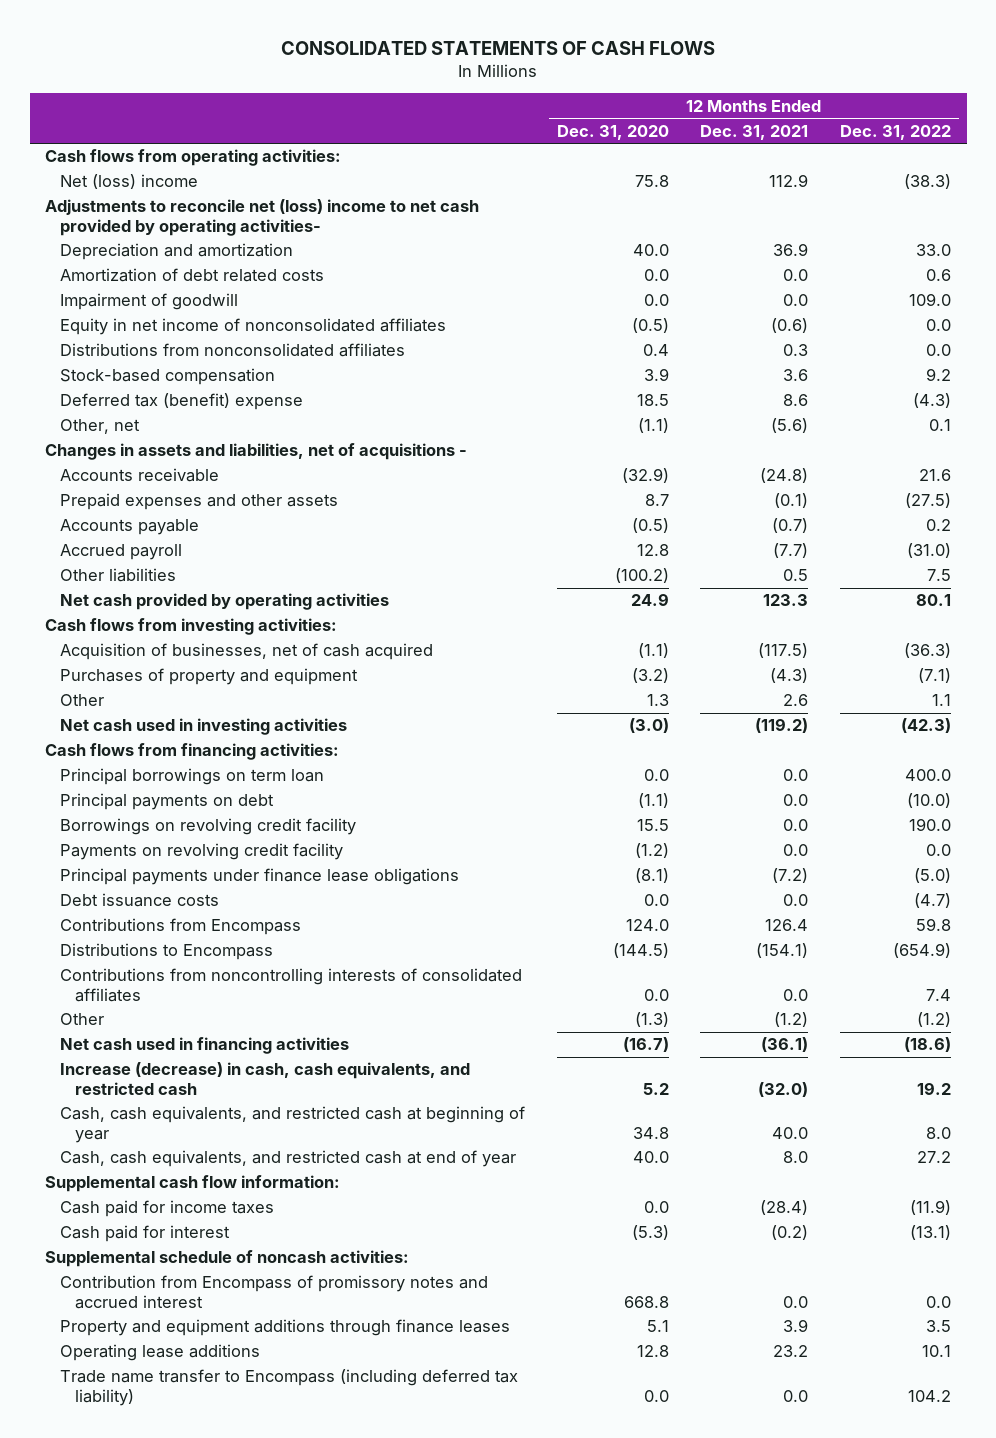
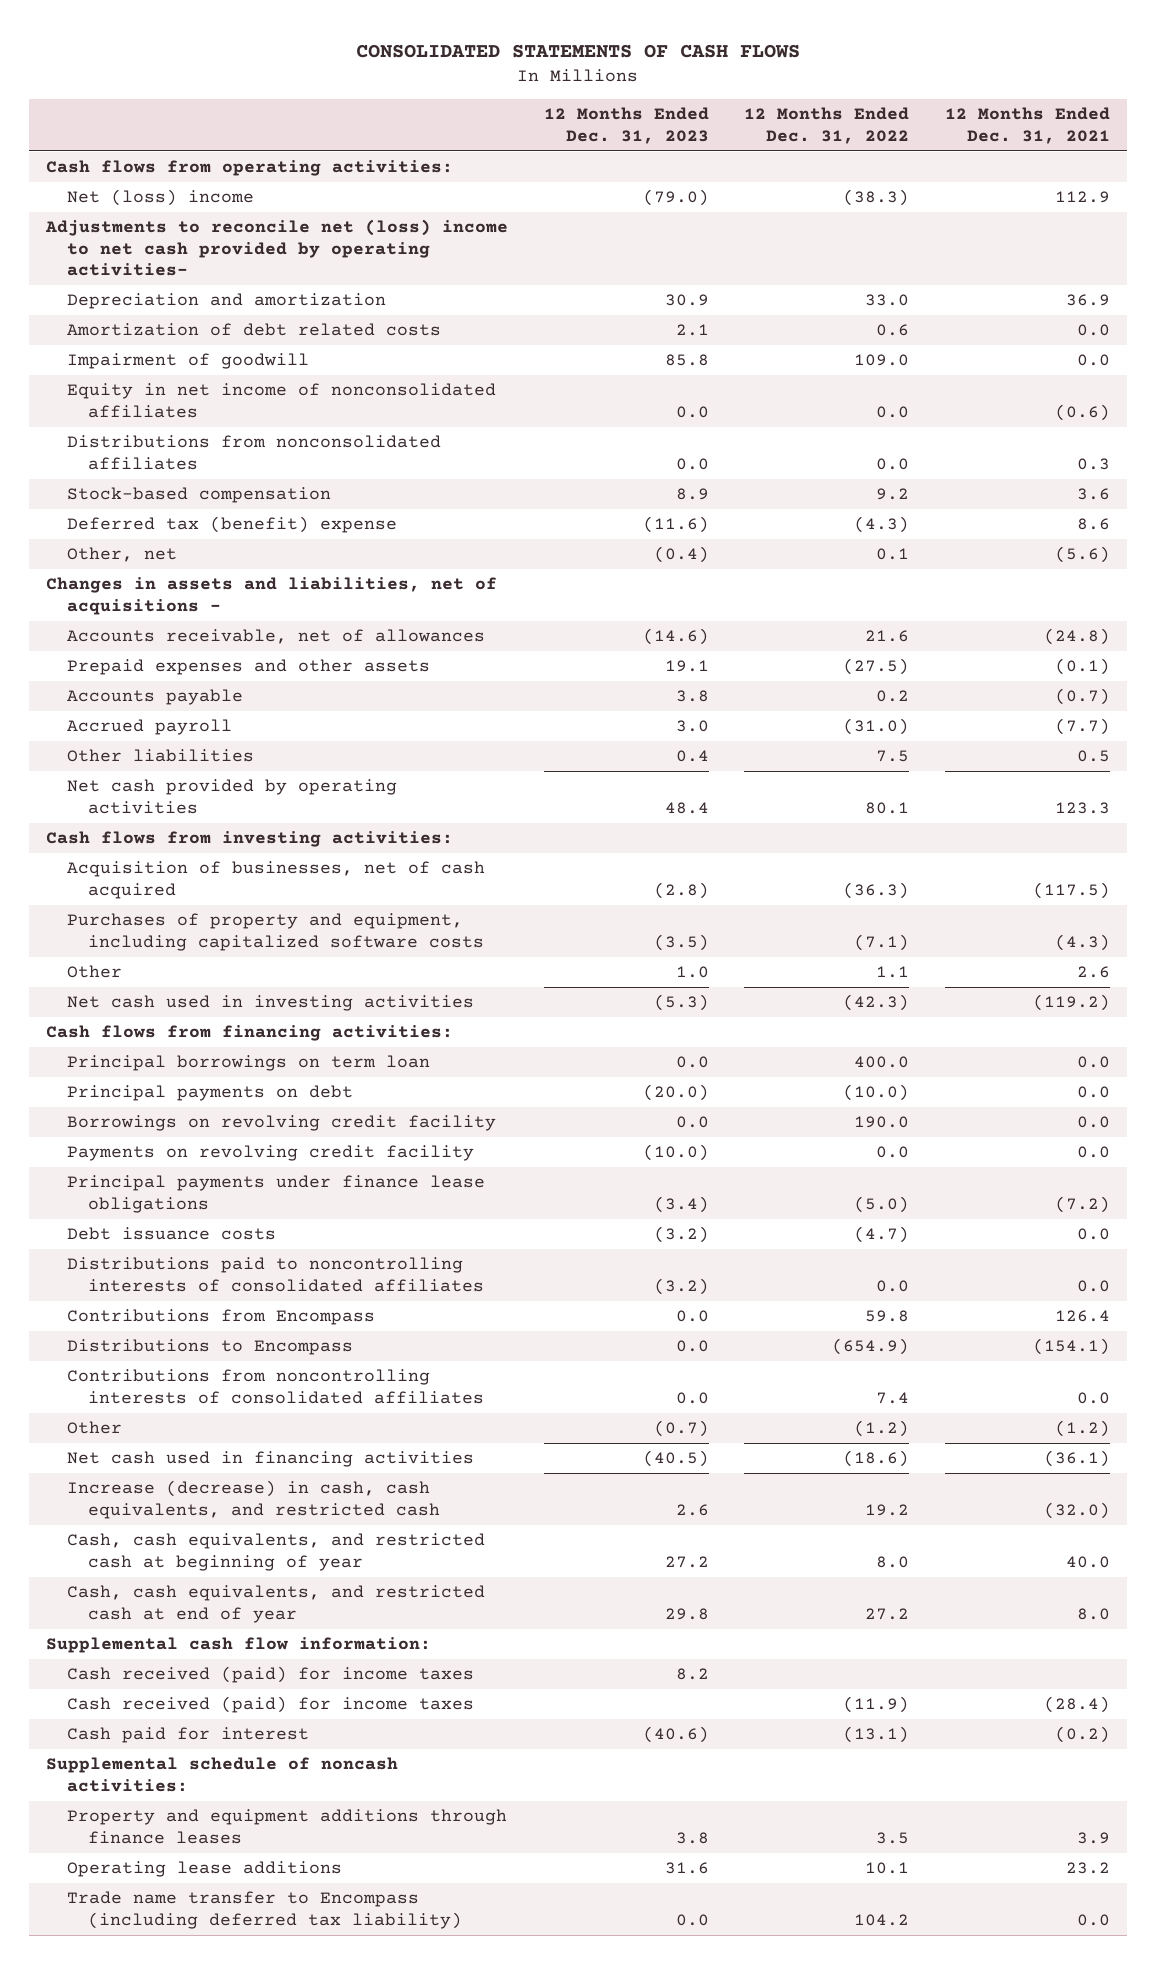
[556,124,669,140] Dec. 31, 2020 -> none
none -> [543,107,709,144] 12 Months Ended Dec. 31, 2023
[60,468,220,483] Accounts receivable -> [67,629,486,645] Accounts receivable, net of allowances
[60,668,359,686] Purchases of property and equipment -> [67,913,484,951] Purchases of property and equipment, including capitalized software costs
none -> [67,1257,484,1292] Distributions paid to noncontrolling interests of consolidated affiliates
none -> [67,1666,475,1684] Cash received (paid) for income taxes
[60,1200,275,1218] Cash paid for income taxes -> [67,1696,475,1714] Cash received (paid) for income taxes
[60,1275,489,1309] Contribution from Encompass of promissory notes and accrued interest -> none

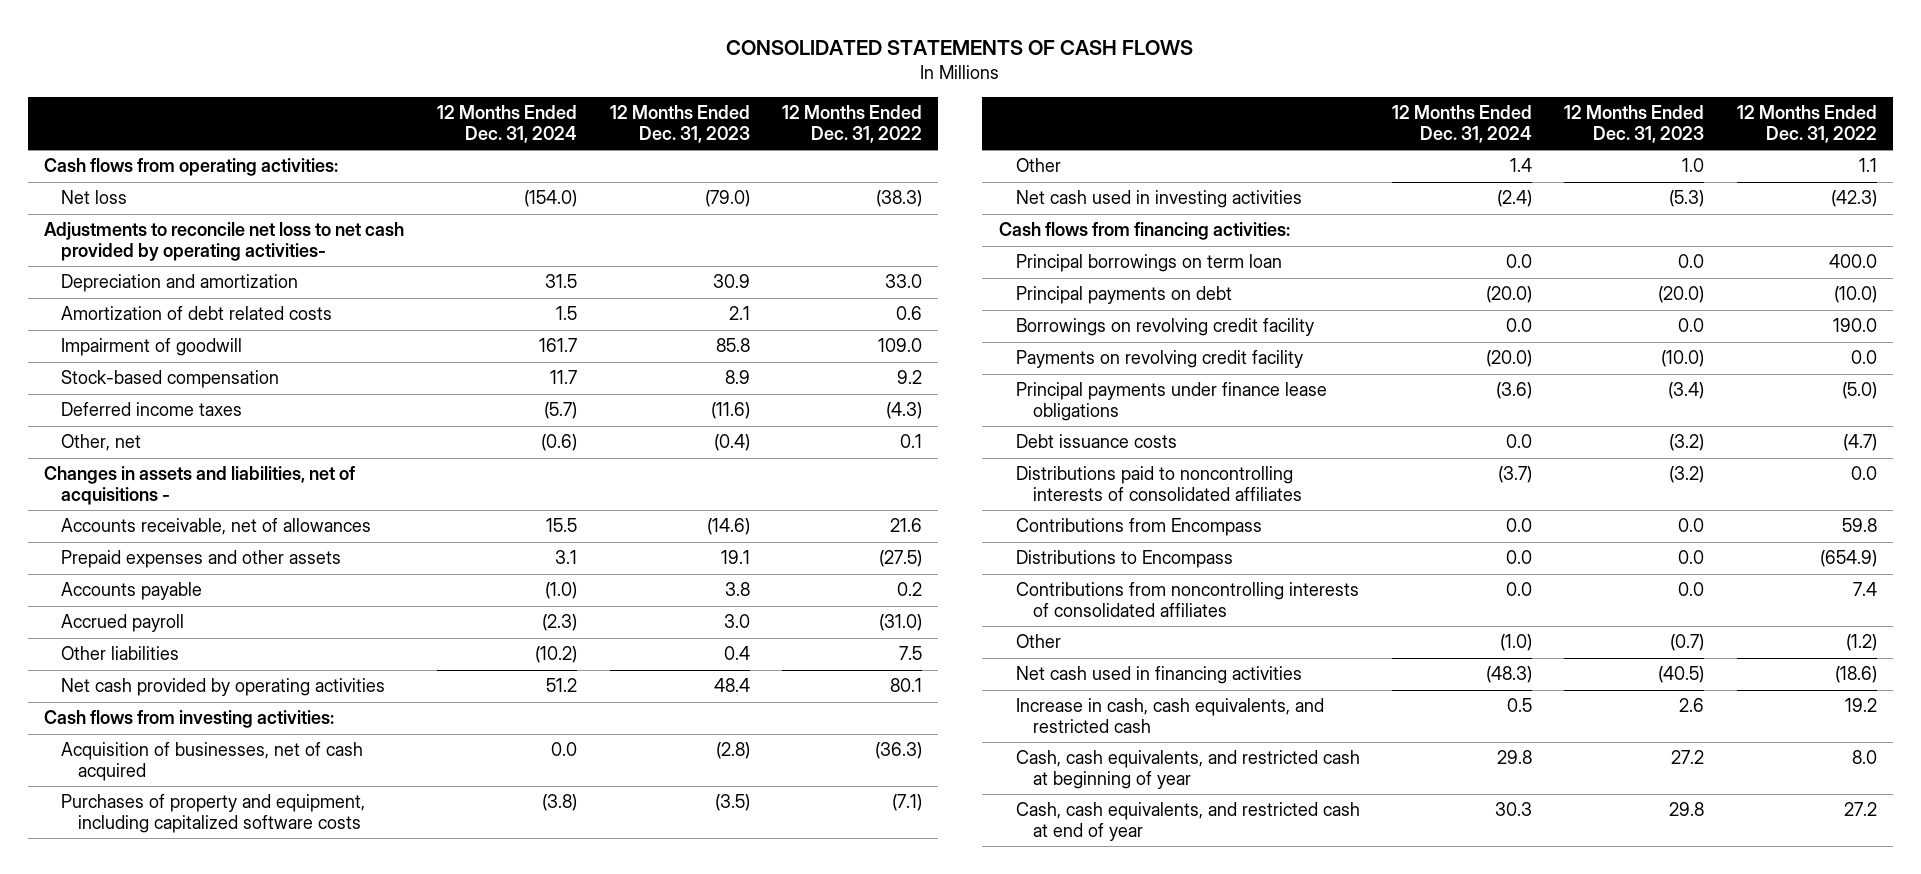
[944,107,1110,144] 12 Months Ended Dec. 31, 2021 -> none
none -> [437,105,578,143] 12 Months Ended Dec. 31, 2024
[67,189,255,207] Net (loss) income -> [61,190,128,205] Net loss
[45,219,509,277] Adjustments to reconcile net (loss) income to net cash provided by operating activities- -> [43,222,404,261] Adjustments to reconcile net loss to net cash provided by operating activities-
[67,383,497,418] Equity in net income of nonconsolidated affiliates -> none
[67,435,442,470] Distributions from nonconsolidated affiliates -> none
[67,516,398,534] Deferred tax (benefit) expense -> [61,402,243,417] Deferred income taxes
[67,1480,440,1519] Increase (decrease) in cash, cash equivalents, and restricted cash -> [1015,698,1324,733] Increase in cash, cash equivalents, and restricted cash
[46,1637,432,1654] Supplemental cash flow information: -> none
[67,1666,475,1684] Cash received (paid) for income taxes -> none
[67,1696,475,1714] Cash received (paid) for income taxes -> none
[67,1727,310,1744] Cash paid for interest -> none
[46,1757,399,1792] Supplemental schedule of noncash activities: -> none
[67,1809,508,1844] Property and equipment additions through finance leases -> none
[67,1861,343,1878] Operating lease additions -> none
[67,1891,462,1929] Trade name transfer to Encompass (including deferred tax liability) -> none

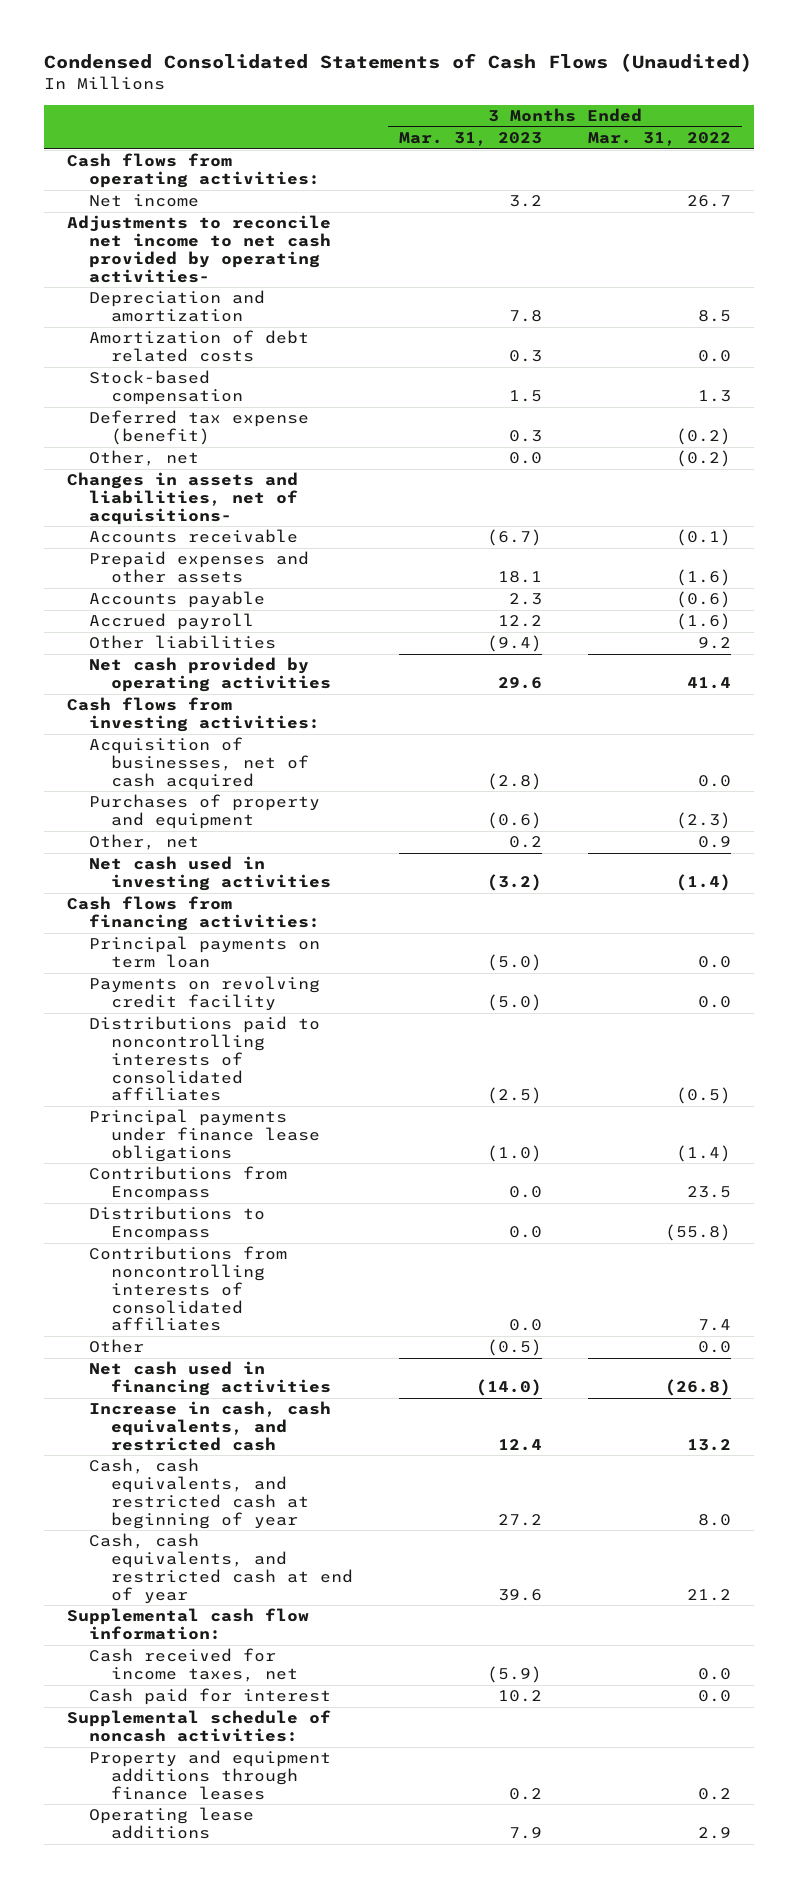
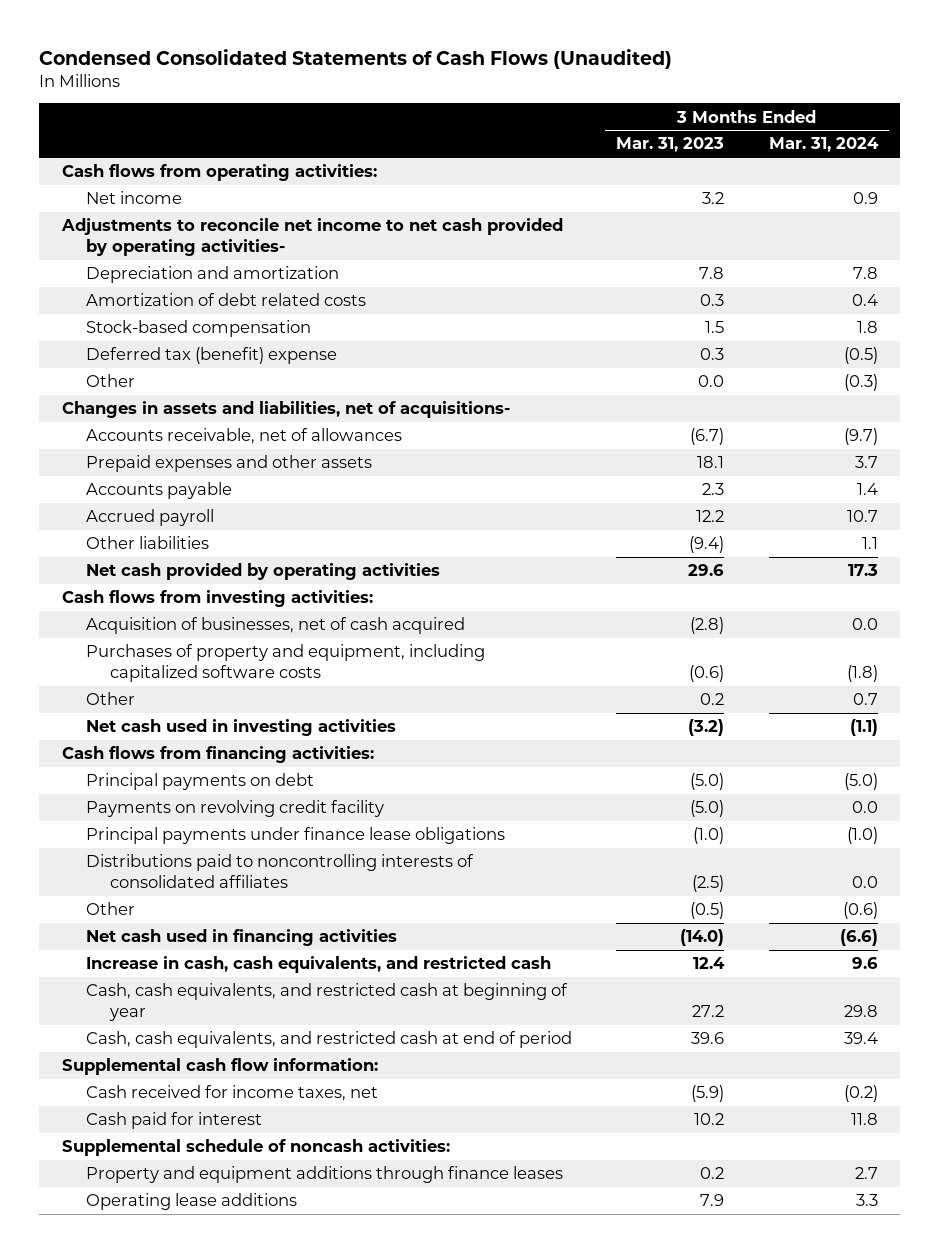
[588,132,732,147] Mar. 31, 2022 -> none
none -> [768,137,879,153] Mar. 31, 2024
[89,410,310,446] Deferred tax expense (benefit) -> [85,347,337,365] Deferred tax (benefit) expense
[89,450,200,467] Other, net -> [85,374,135,388] Other
[89,529,299,544] Accounts receivable -> [85,428,402,445] Accounts receivable, net of allowances
[89,794,321,830] Purchases of property and equipment -> [85,644,485,683] Purchases of property and equipment, including capitalized software costs
[89,834,200,851] Other, net -> [85,692,135,706] Other
[89,936,321,969] Principal payments on term loan -> [85,773,314,791] Principal payments on debt
[89,1166,288,1202] Contributions from Encompass -> none
[89,1206,266,1242] Distributions to Encompass -> none
[89,1246,288,1332] Contributions from noncontrolling interests of consolidated affiliates -> none
[89,1016,321,1102] Distributions paid to noncontrolling interests of consolidated affiliates -> [85,854,474,889] Distributions paid to noncontrolling interests of consolidated affiliates
[89,1533,354,1604] Cash, cash equivalents, and restricted cash at end of year -> [85,1031,572,1049] Cash, cash equivalents, and restricted cash at end of period

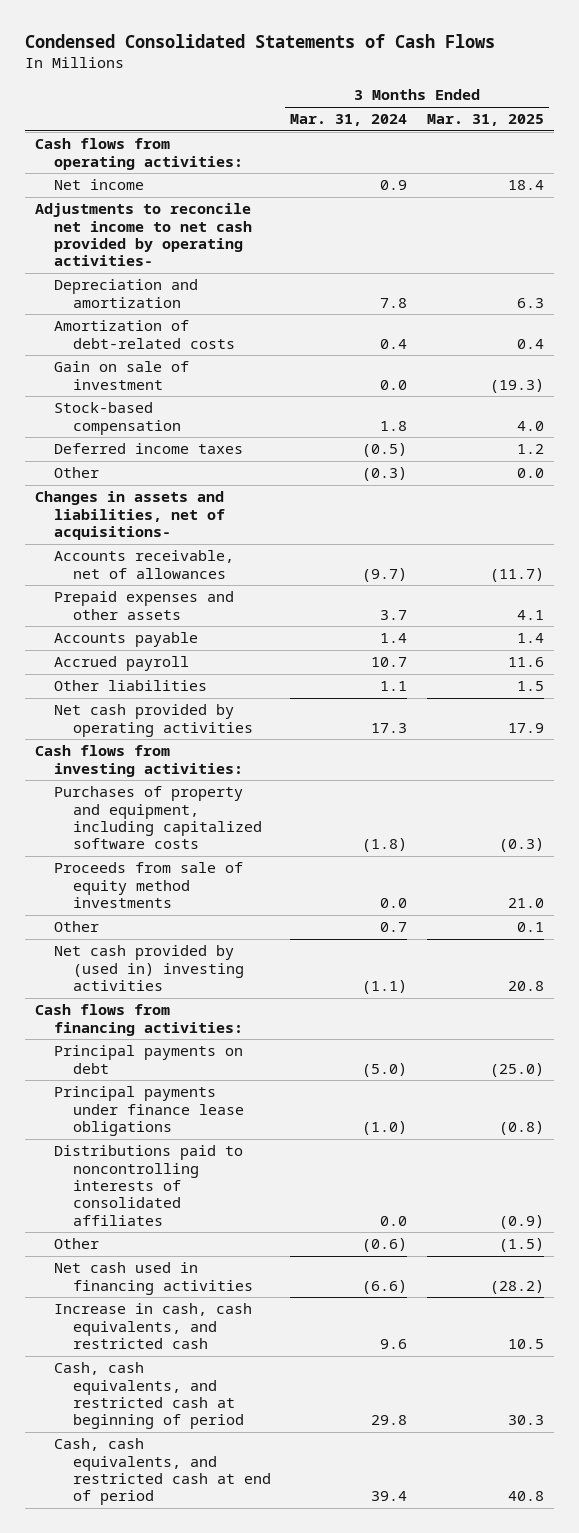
[39,48,673,69] Condensed Consolidated Statements of Cash Flows (Unaudited) -> [25,34,496,49] Condensed Consolidated Statements of Cash Flows
[616,137,725,153] Mar. 31, 2023 -> none
none -> [426,114,544,127] Mar. 31, 2025
[85,293,366,307] Amortization of debt related costs -> [53,320,235,349] Amortization of debt-related costs
none -> [53,361,189,390] Gain on sale of investment
[85,347,337,365] Deferred tax (benefit) expense -> [53,443,243,455] Deferred income taxes
[85,617,465,635] Acquisition of businesses, net of cash acquired -> none
none -> [53,862,243,909] Proceeds from sale of equity method investments
[85,719,396,737] Net cash used in investing activities -> [53,945,244,992] Net cash provided by (used in) investing activities
[85,800,384,818] Payments on revolving credit facility -> none
[85,983,568,1022] Cash, cash equivalents, and restricted cash at beginning of year -> [53,1362,244,1430] Cash, cash equivalents, and restricted cash at beginning of period
[61,1058,378,1076] Supplemental cash flow information: -> none
[85,1085,378,1102] Cash received for income taxes, net -> none
[85,1112,262,1130] Cash paid for interest -> none
[61,1139,450,1157] Supplemental schedule of noncash activities: -> none
[85,1166,563,1184] Property and equipment additions through finance leases -> none
[85,1193,297,1211] Operating lease additions -> none

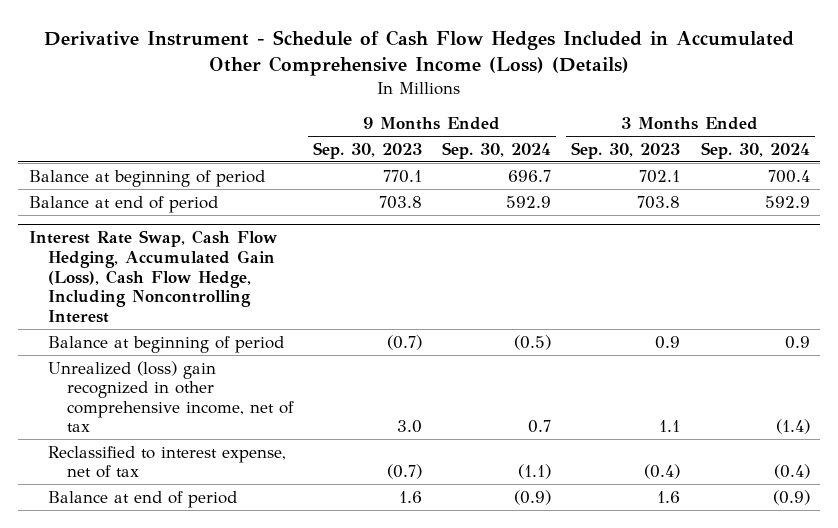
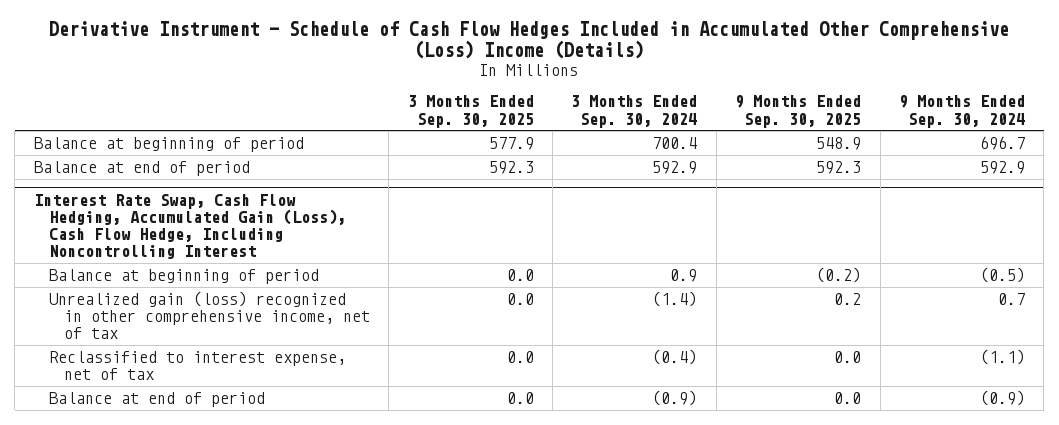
[44,29,795,76] Derivative Instrument - Schedule of Cash Flow Hedges Included in Accumulated Other Comprehensive Income (Loss) (Details) -> [49,21,1010,60] Derivative Instrument - Schedule of Cash Flow Hedges Included in Accumulated Other Comprehensive (Loss) Income (Details)
[312,141,422,159] Sep. 30, 2023 -> none
[571,141,681,159] Sep. 30, 2023 -> none
none -> [407,95,534,128] 3 Months Ended Sep. 30, 2025
none -> [735,95,862,128] 9 Months Ended Sep. 30, 2025
[47,360,294,433] Unrealized (loss) gain recognized in other comprehensive income, net of tax -> [48,291,370,340] Unrealized gain (loss) recognized in other comprehensive income, net of tax

